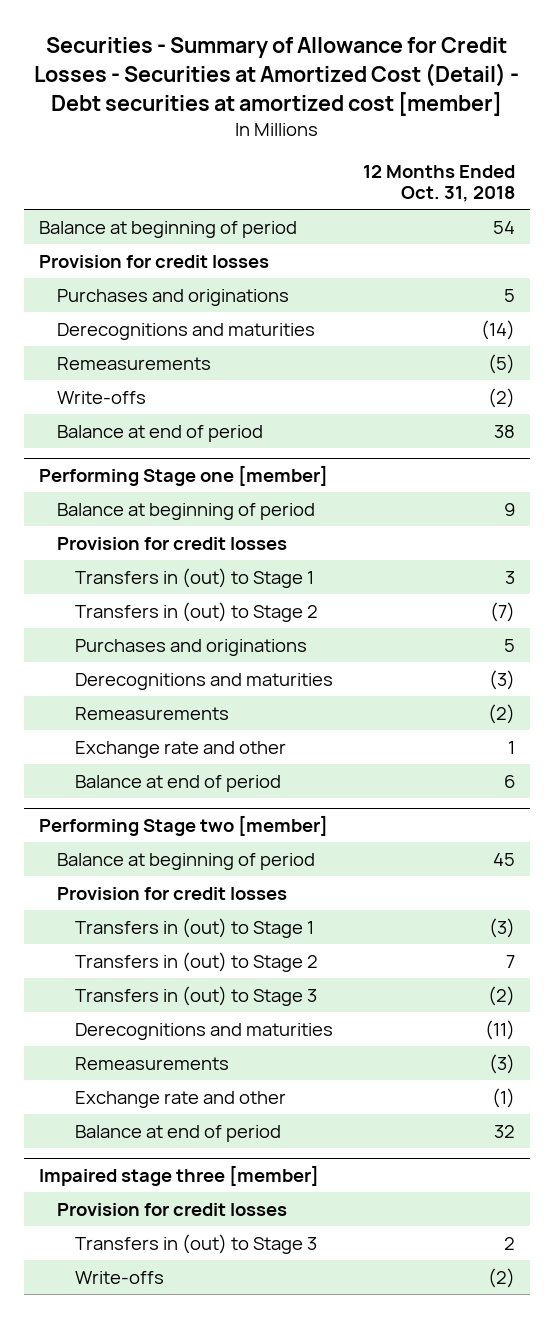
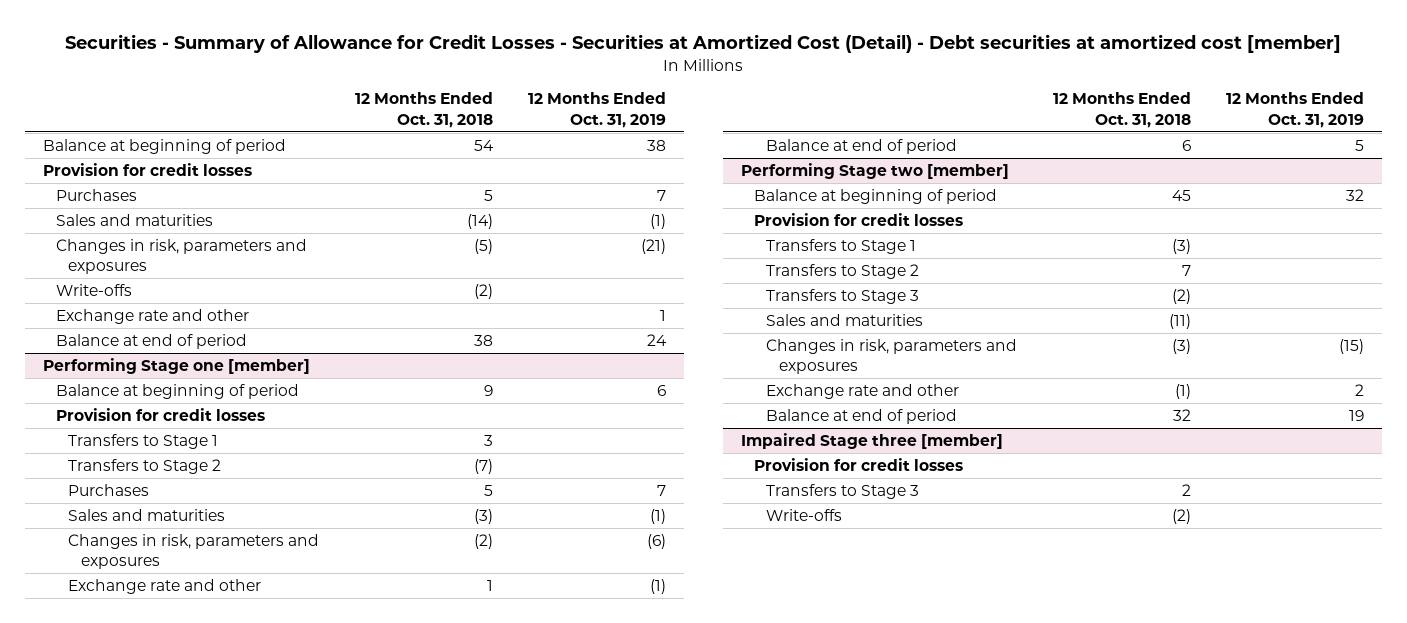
none -> [528,92,667,128] 12 Months Ended Oct. 31, 2019
[57,288,290,306] Purchases and originations -> none
[57,356,212,370] Remeasurements -> none
none -> [55,189,137,202] Purchases
[57,322,316,340] Derecognitions and maturities -> [55,214,213,227] Sales and maturities
none -> [55,239,307,275] Changes in risk, parameters and exposures
none -> [55,309,249,325] Exchange rate and other
[74,638,307,656] Purchases and originations -> none
[74,706,229,720] Remeasurements -> none
[74,567,314,588] Transfers in (out) to Stage 1 -> [68,434,219,450] Transfers to Stage 1
[74,601,318,622] Transfers in (out) to Stage 2 -> [68,459,222,475] Transfers to Stage 2
none -> [68,484,150,497] Purchases
[74,672,333,690] Derecognitions and maturities -> [68,509,226,522] Sales and maturities
none -> [68,534,320,570] Changes in risk, parameters and exposures
[74,1056,229,1070] Remeasurements -> none
[74,917,314,938] Transfers in (out) to Stage 1 -> [766,239,917,255] Transfers to Stage 1
[74,951,318,972] Transfers in (out) to Stage 2 -> [766,264,920,280] Transfers to Stage 2
[74,985,317,1006] Transfers in (out) to Stage 3 -> [766,289,920,305] Transfers to Stage 3
[74,1022,333,1040] Derecognitions and maturities -> [766,314,924,327] Sales and maturities
none -> [766,339,1018,375] Changes in risk, parameters and exposures
[39,1165,320,1187] Impaired stage three [member] -> [740,433,1003,450] Impaired Stage three [member]
[74,1233,317,1254] Transfers in (out) to Stage 3 -> [766,484,920,500] Transfers to Stage 3

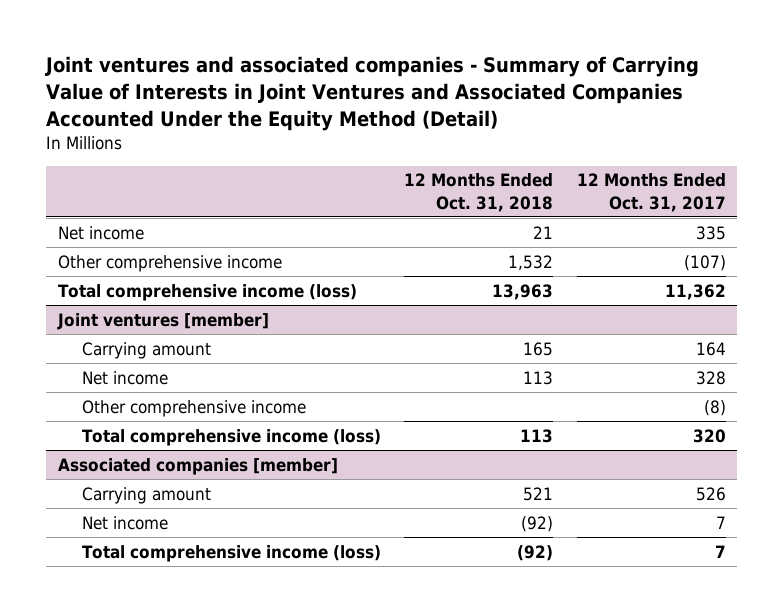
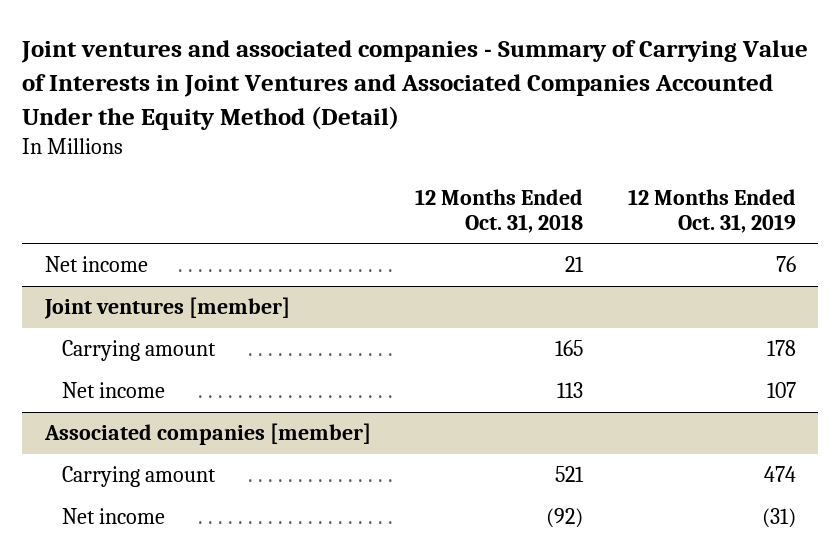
[576,173,726,212] 12 Months Ended Oct. 31, 2017 -> none
none -> [627,188,796,233] 12 Months Ended Oct. 31, 2019
[57,254,282,272] Other comprehensive income -> none
[57,283,357,301] Total comprehensive income (loss) -> none
[81,399,306,417] Other comprehensive income -> none
[81,428,381,446] Total comprehensive income (loss) -> none
[81,544,381,562] Total comprehensive income (loss) -> none

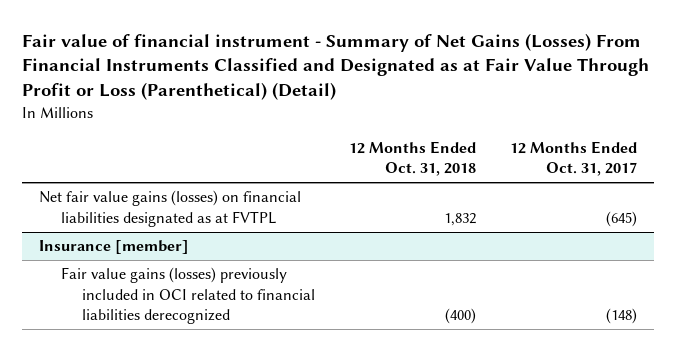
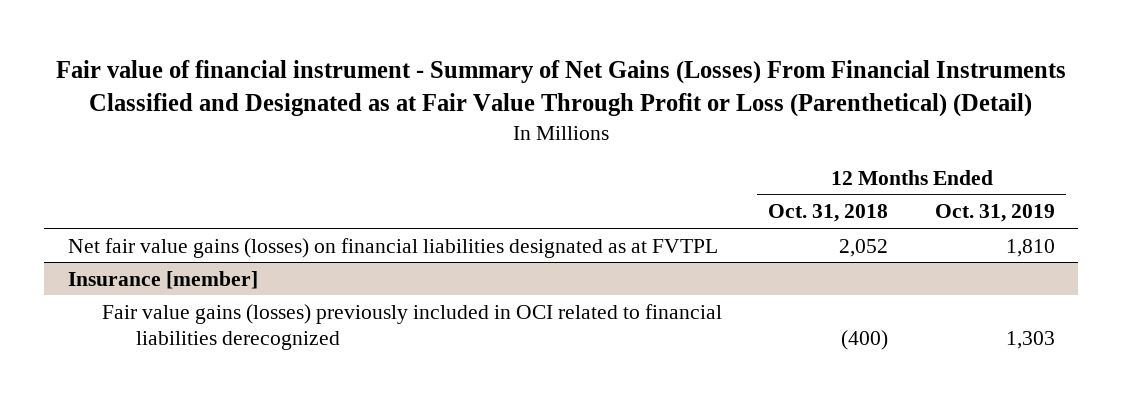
[510,140,638,177] 12 Months Ended Oct. 31, 2017 -> none
none -> [934,204,1055,223] Oct. 31, 2019
[444,212,477,226] 1,832 -> [839,238,889,257] 2,052

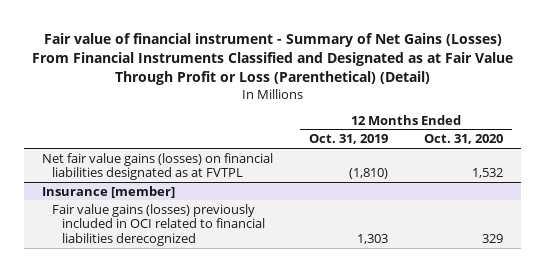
[768,204,889,223] Oct. 31, 2018 -> none
none -> [424,134,504,145] Oct. 31, 2020
[1005,238,1055,257] 1,810 -> [349,168,389,180] (1,810)

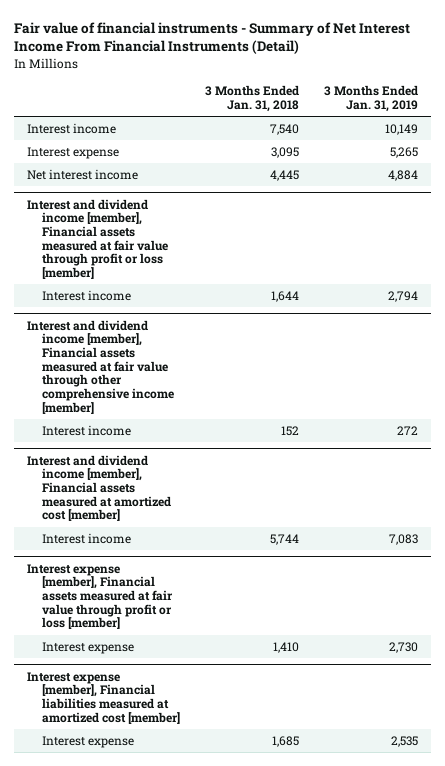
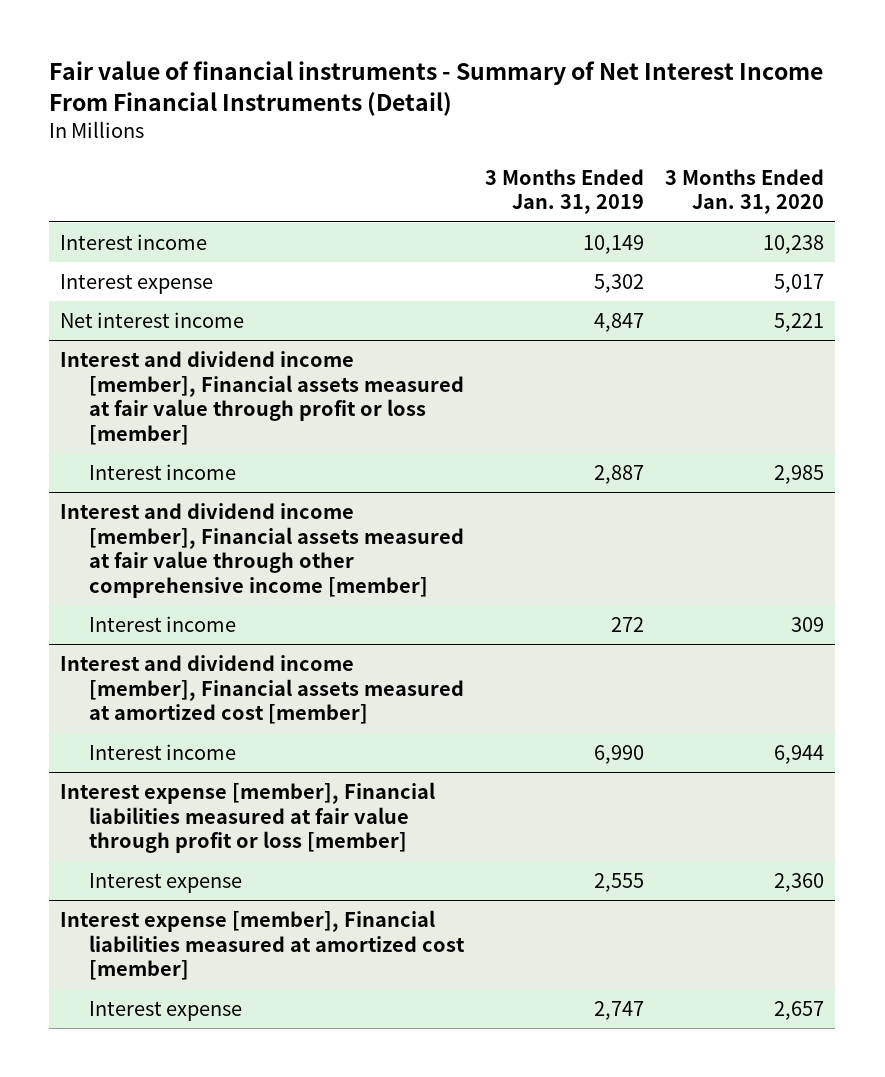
[205,85,300,112] 3 Months Ended Jan. 31, 2018 -> none
none -> [665,168,825,215] 3 Months Ended Jan. 31, 2020
[390,146,419,158] 5,265 -> [594,273,645,293] 5,302
[388,169,419,181] 4,884 -> [594,312,645,332] 4,847
[388,290,419,302] 2,794 -> [594,464,645,484] 2,887
[389,533,419,545] 7,083 -> [594,744,645,764] 6,990
[26,563,174,630] Interest expense [member], Financial assets measured at fair value through profit or loss [member] -> [60,781,436,854] Interest expense [member], Financial liabilities measured at fair value through profit or loss [member]
[389,641,419,653] 2,730 -> [594,872,645,892] 2,555
[391,735,419,747] 2,535 -> [594,1000,645,1020] 2,747

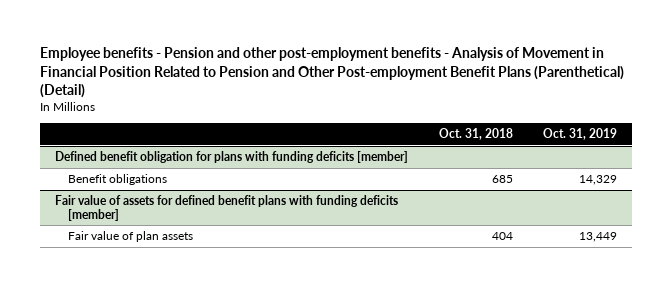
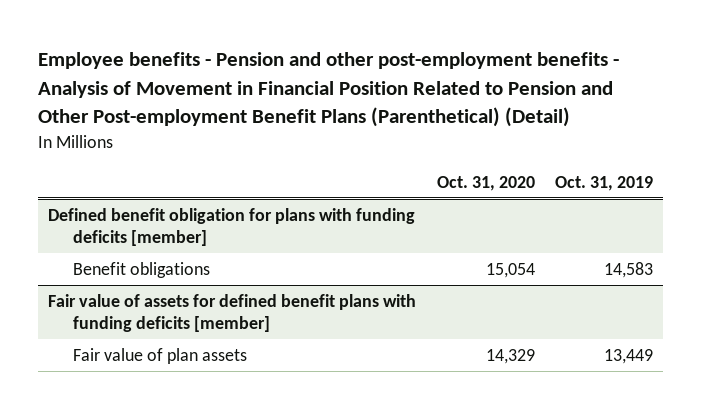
[438,127,513,140] Oct. 31, 2018 -> none
none -> [436,175,535,191] Oct. 31, 2020
[578,175,617,186] 14,329 -> [603,261,653,278] 14,583

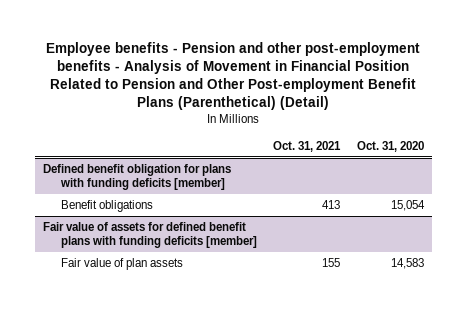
[554,175,653,191] Oct. 31, 2019 -> none
none -> [273,140,342,152] Oct. 31, 2021
[485,348,535,364] 14,329 -> [390,257,424,269] 14,583

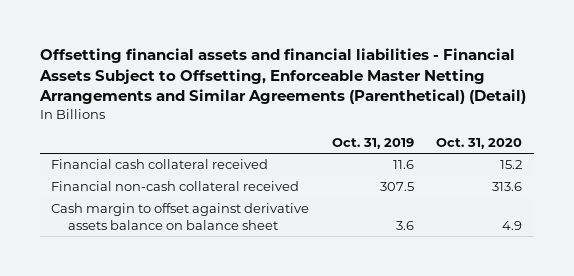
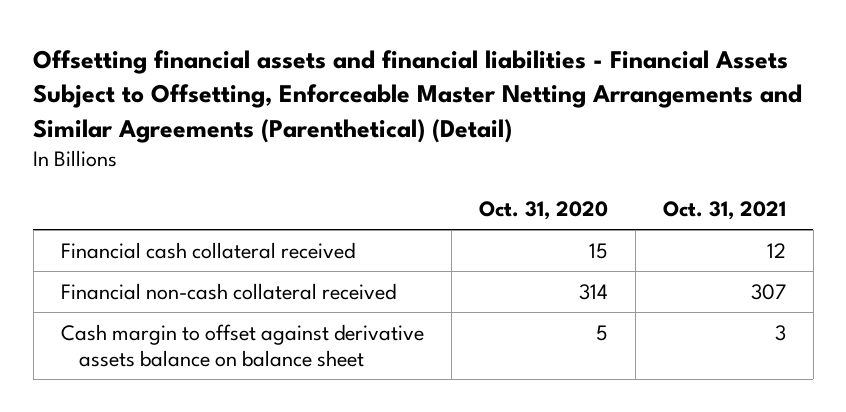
[331,138,414,150] Oct. 31, 2019 -> none
none -> [662,201,786,221] Oct. 31, 2021
[500,160,523,170] 15.2 -> [588,242,608,259] 15
[492,182,523,192] 313.6 -> [578,283,608,300] 314
[502,221,523,231] 4.9 -> [595,324,608,341] 5

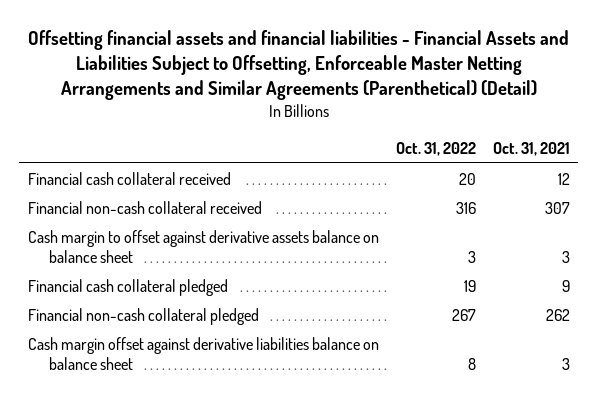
[33,49,803,143] Offsetting financial assets and financial liabilities - Financial Assets Subject to Offsetting, Enforceable Master Netting Arrangements and Similar Agreements (Parenthetical) (Detail) -> [27,29,569,101] Offsetting financial assets and financial liabilities - Financial Assets and Liabilities Subject to Offsetting, Enforceable Master Netting Arrangements and Similar Agreements (Parenthetical) (Detail)
[478,201,608,221] Oct. 31, 2020 -> none
none -> [395,141,476,156] Oct. 31, 2022
none -> [27,278,228,296] Financial cash collateral pledged
none -> [27,307,259,325] Financial non-cash collateral pledged
none -> [27,336,379,370] Cash margin offset against derivative liabilities balance on balance sheet

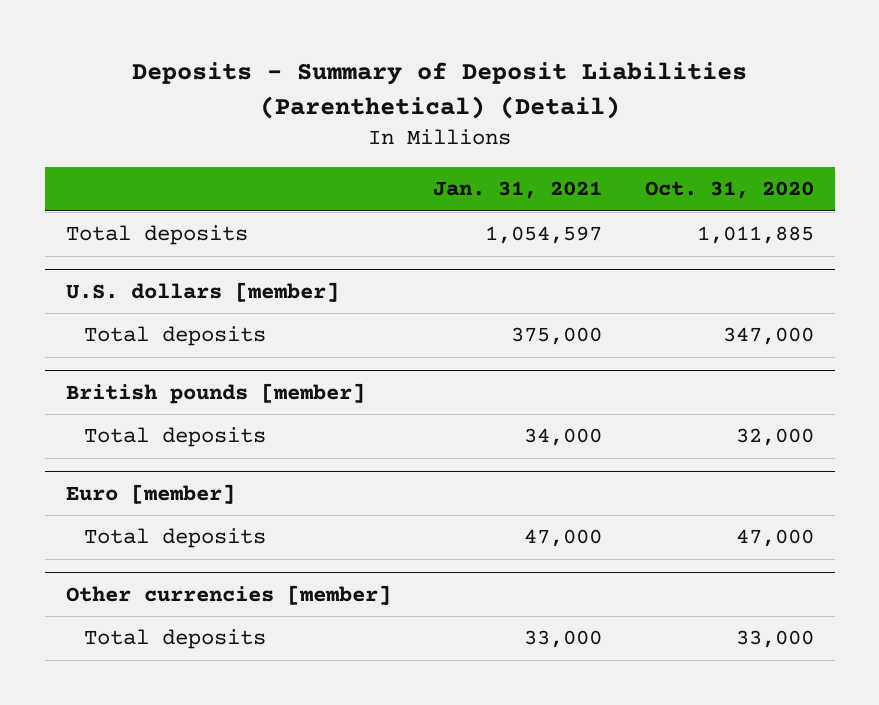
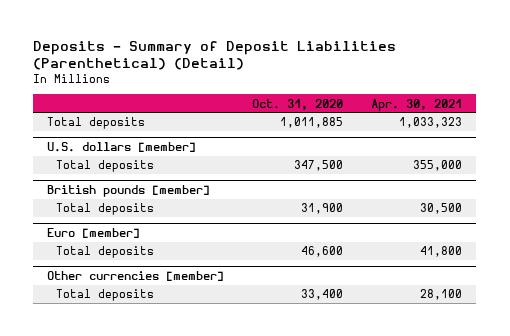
[433,181,603,200] Jan. 31, 2021 -> none
none -> [371,98,463,111] Apr. 30, 2021
[722,327,814,346] 347,000 -> [294,160,344,172] 347,500
[735,428,814,447] 32,000 -> [301,203,344,215] 31,900
[735,529,814,548] 47,000 -> [301,246,344,258] 46,600
[735,630,814,649] 33,000 -> [301,289,344,301] 33,400

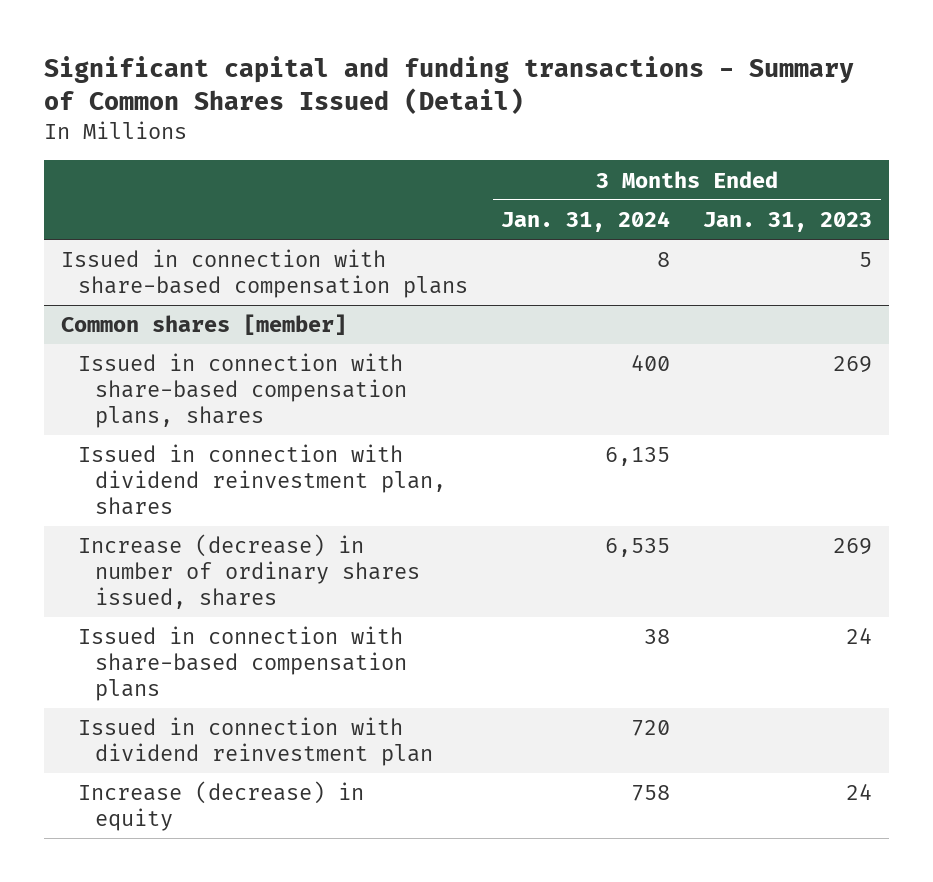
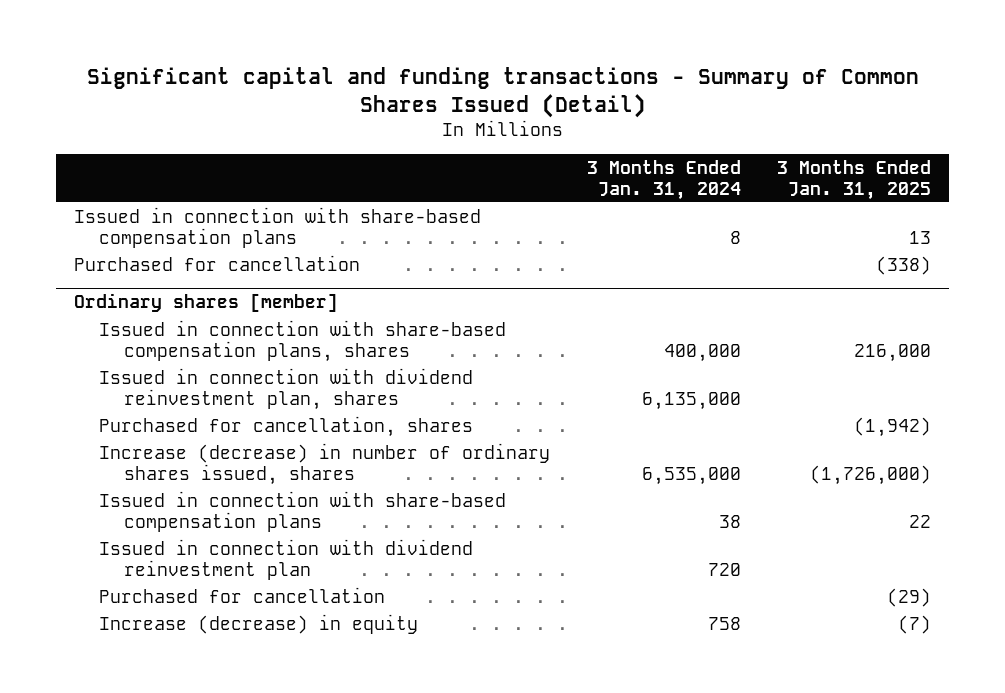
[703,211,873,232] Jan. 31, 2023 -> none
none -> [777,159,932,200] 3 Months Ended Jan. 31, 2025
none -> [74,254,361,271] Purchased for cancellation
[60,314,347,336] Common shares [member] -> [74,293,339,313] Ordinary shares [member]
[631,355,671,372] 400 -> [663,343,741,362] 400,000
[605,447,671,467] 6,135 -> [641,391,741,410] 6,135,000
none -> [99,415,474,437] Purchased for cancellation, shares
[605,538,671,558] 6,535 -> [641,466,741,485] 6,535,000
none -> [99,586,386,603] Purchased for cancellation

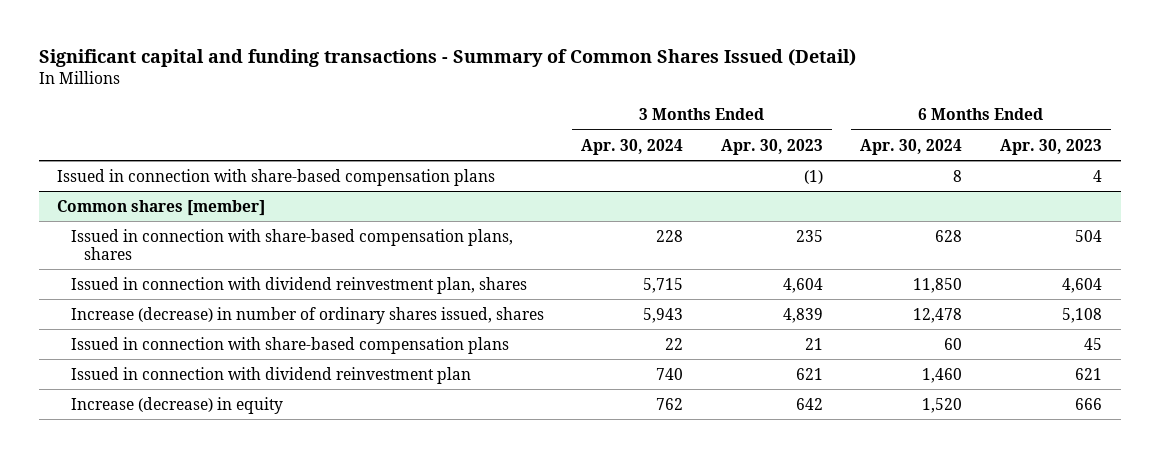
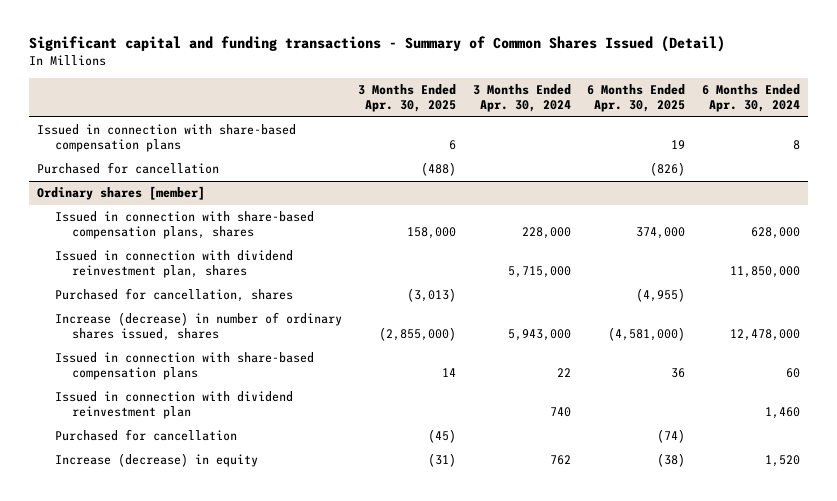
[720,138,823,155] Apr. 30, 2023 -> none
[999,138,1102,155] Apr. 30, 2023 -> none
none -> [358,84,457,113] 3 Months Ended Apr. 30, 2025
none -> [587,84,686,113] 6 Months Ended Apr. 30, 2025
none -> [37,162,220,175] Purchased for cancellation
[57,199,266,216] Common shares [member] -> [37,186,206,201] Ordinary shares [member]
[656,229,684,242] 228 -> [521,227,571,240] 228,000
[935,229,963,242] 628 -> [750,227,800,240] 628,000
[643,277,684,293] 5,715 -> [507,266,571,279] 5,715,000
[913,277,963,293] 11,850 -> [729,266,800,279] 11,850,000
none -> [54,288,293,303] Purchased for cancellation, shares
[643,307,684,323] 5,943 -> [507,329,571,342] 5,943,000
[913,307,963,323] 12,478 -> [729,329,800,342] 12,478,000
none -> [54,429,237,442] Purchased for cancellation

